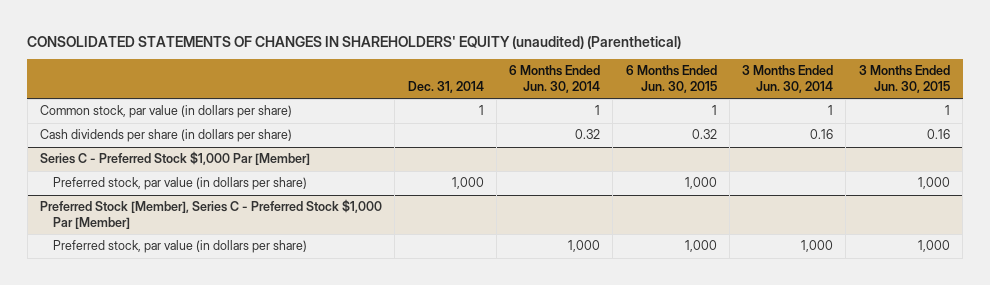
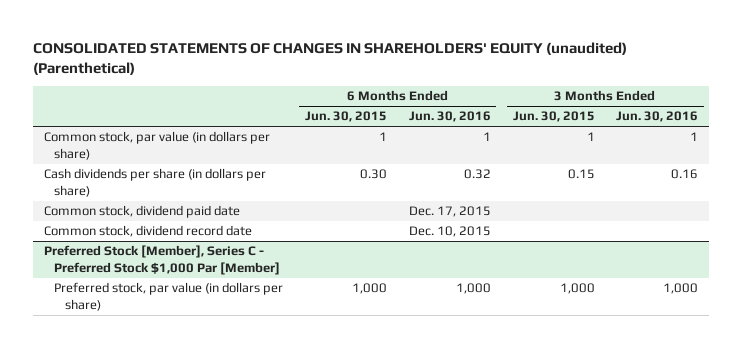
[407,81,484,94] Dec. 31, 2014 -> none
[509,65,601,94] 6 Months Ended Jun. 30, 2014 -> none
[742,65,834,94] 3 Months Ended Jun. 30, 2014 -> none
none -> [408,111,491,123] Jun. 30, 2016
none -> [616,111,699,123] Jun. 30, 2016
[40,151,311,166] Series C - Preferred Stock $1,000 Par [Member] -> none
[53,177,308,191] Preferred stock, par value (in dollars per share) -> none
[691,129,717,140] 0.32 -> [359,169,387,180] 0.30
[926,129,950,140] 0.16 -> [567,169,595,180] 0.15
none -> [43,205,240,219] Common stock, dividend paid date
none -> [43,225,252,238] Common stock, dividend record date

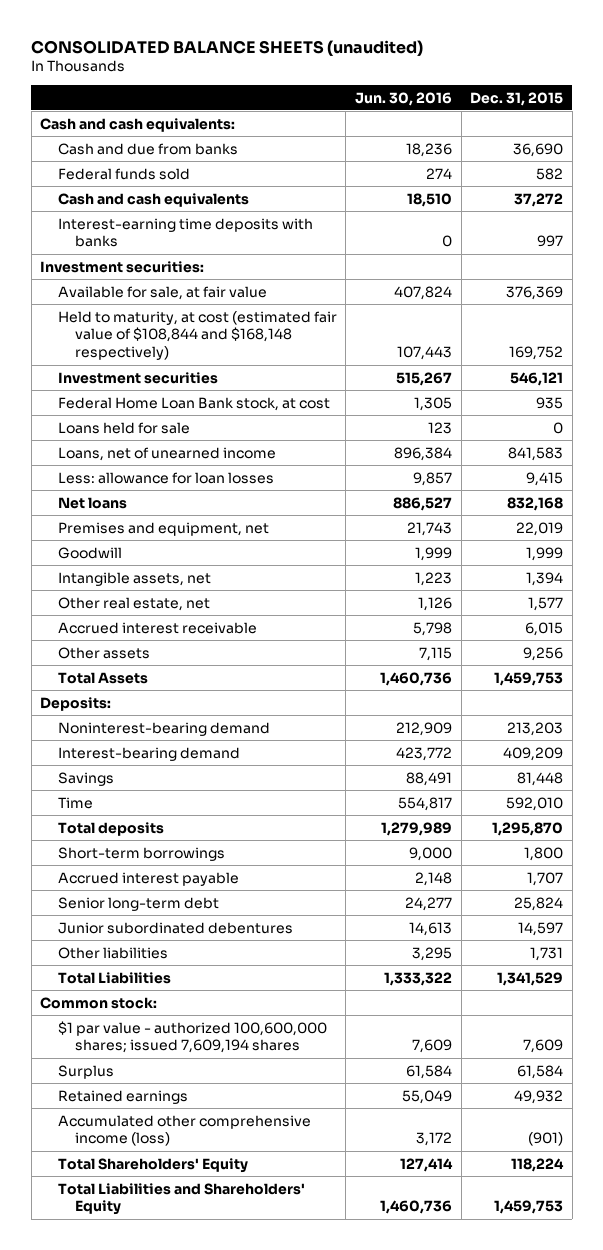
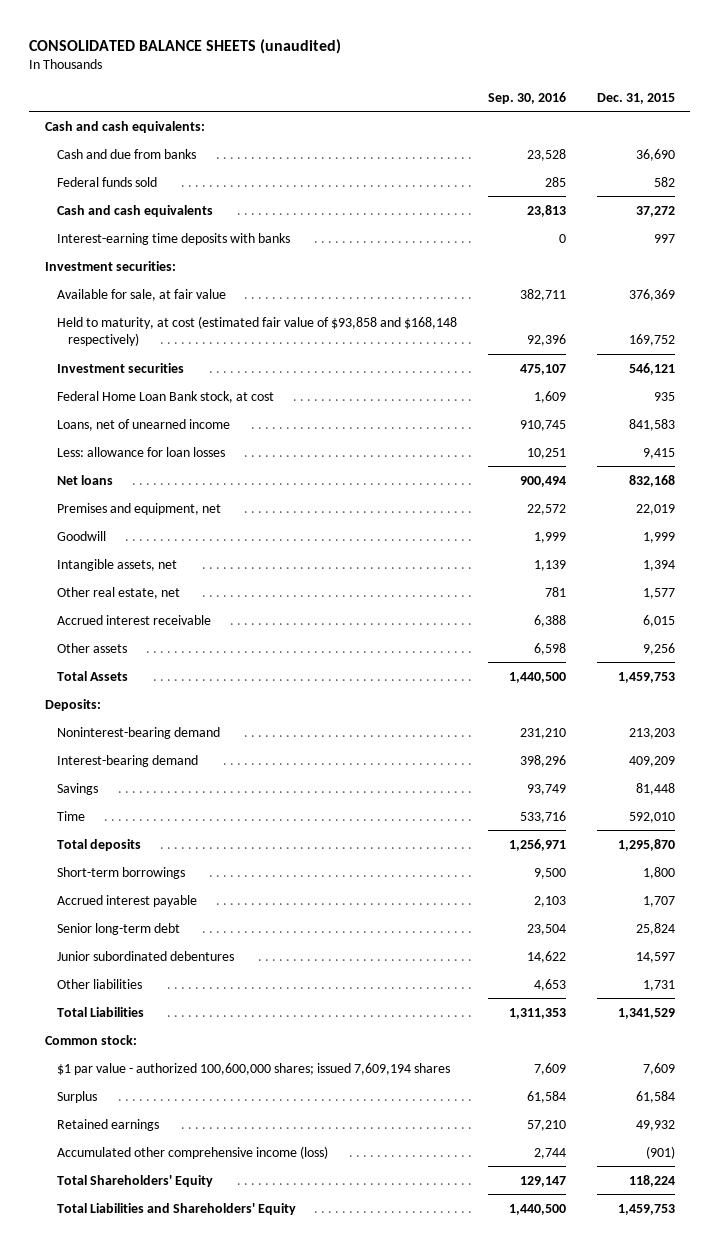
[355,91,453,106] Jun. 30, 2016 -> none
none -> [487,91,566,104] Sep. 30, 2016
[57,310,337,361] Held to maturity, at cost (estimated fair value of $108,844 and $168,148 respectively) -> [56,315,457,346] Held to maturity, at cost (estimated fair value of $93,858 and $168,148 respectively)
[57,421,190,434] Loans held for sale -> none

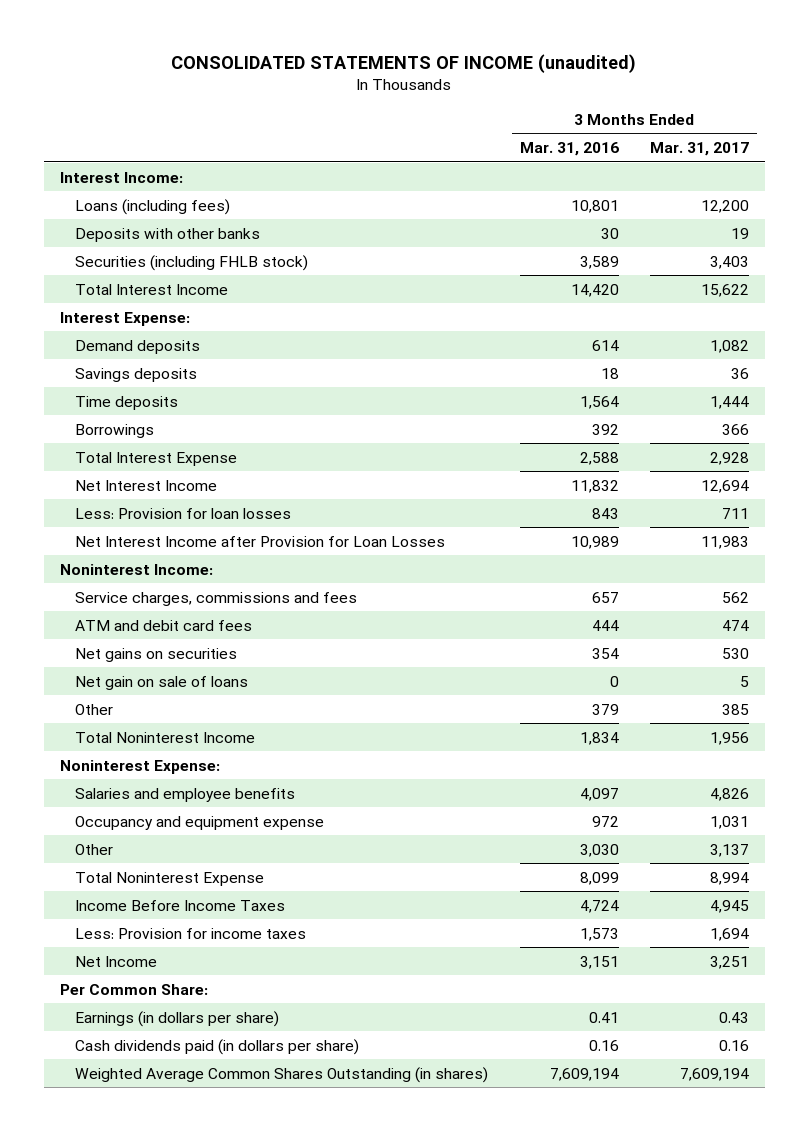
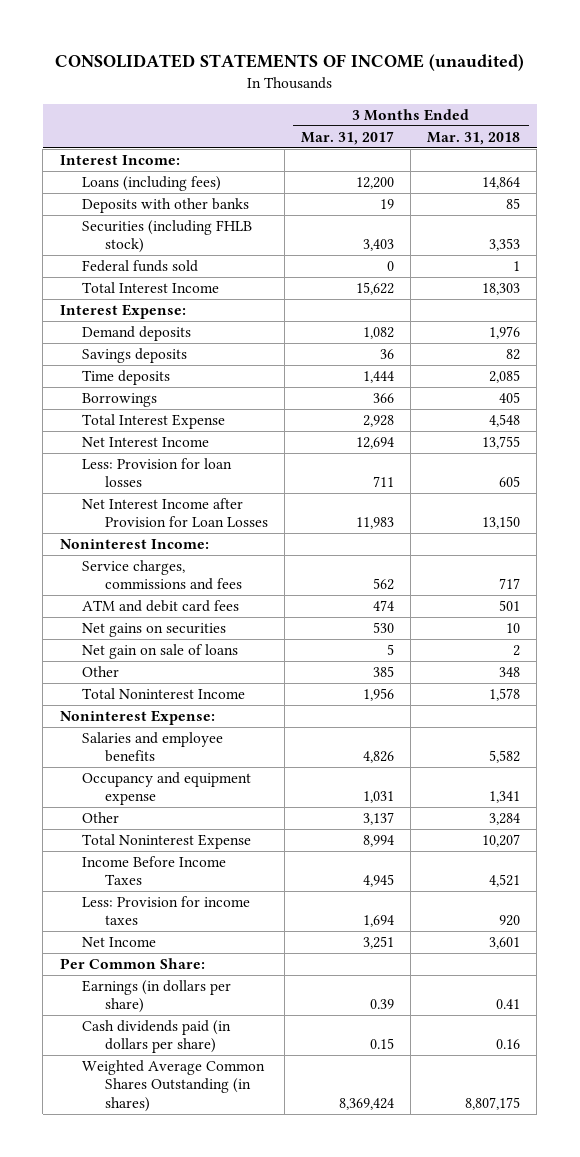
[519,142,619,157] Mar. 31, 2016 -> none
none -> [427,131,521,145] Mar. 31, 2018
none -> [82,260,199,273] Federal funds sold
[718,1011,749,1023] 0.43 -> [369,999,394,1010] 0.39
[718,1039,749,1051] 0.16 -> [369,1038,394,1050] 0.15
[679,1067,749,1081] 7,609,194 -> [338,1097,394,1110] 8,369,424

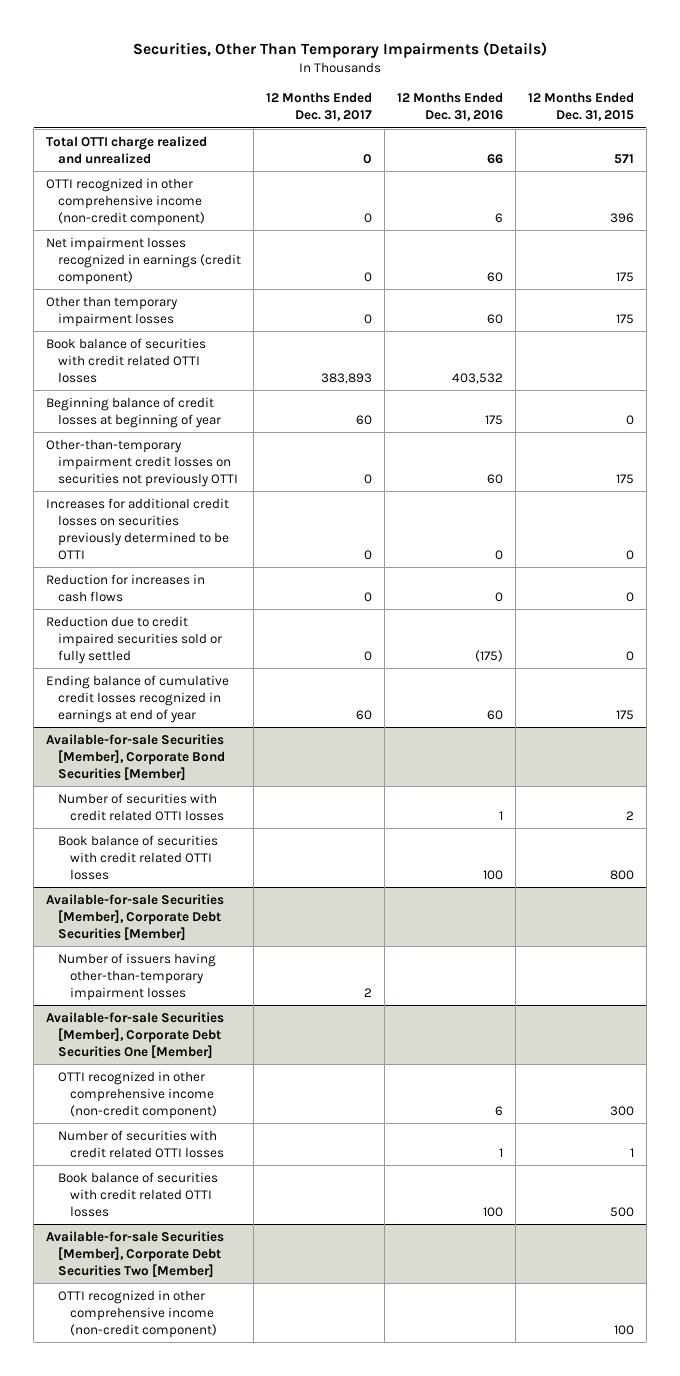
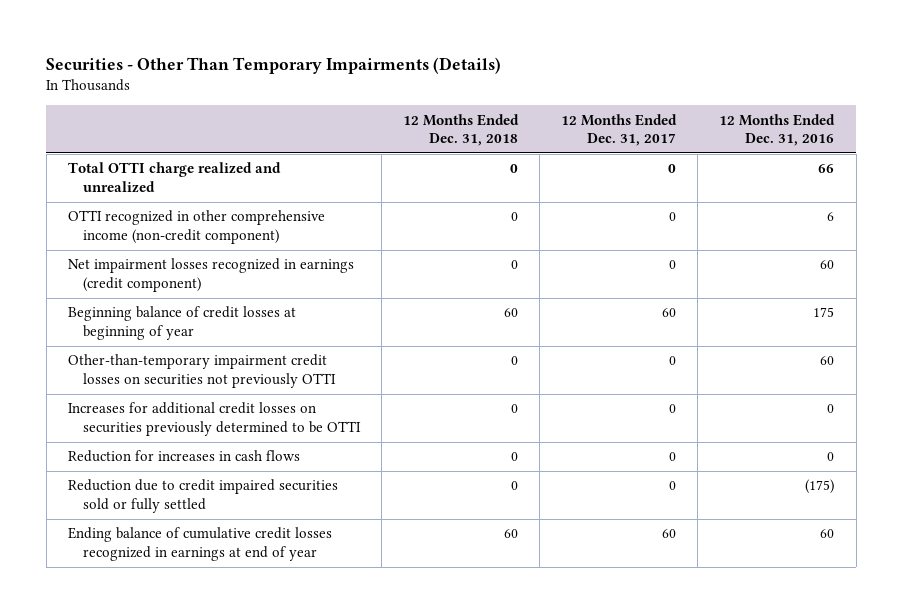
[133,42,548,59] Securities, Other Than Temporary Impairments (Details) -> [46,56,502,74] Securities - Other Than Temporary Impairments (Details)
[527,92,634,122] 12 Months Ended Dec. 31, 2015 -> none
none -> [402,113,519,147] 12 Months Ended Dec. 31, 2018
[46,295,179,327] Other than temporary impairment losses -> none
[46,337,207,383] Book balance of securities with credit related OTTI losses -> none
[46,733,226,780] Available-for-sale Securities [Member], Corporate Bond Securities [Member] -> none
[58,792,224,821] Number of securities with credit related OTTI losses -> none
[58,834,219,880] Book balance of securities with credit related OTTI losses -> none
[46,893,225,940] Available-for-sale Securities [Member], Corporate Debt Securities [Member] -> none
[58,952,217,1001] Number of issuers having other-than-temporary impairment losses -> none
[46,1011,225,1058] Available-for-sale Securities [Member], Corporate Debt Securities One [Member] -> none
[58,1070,217,1119] OTTI recognized in other comprehensive income (non-credit component) -> none
[58,1129,224,1158] Number of securities with credit related OTTI losses -> none
[58,1171,219,1217] Book balance of securities with credit related OTTI losses -> none
[46,1230,225,1277] Available-for-sale Securities [Member], Corporate Debt Securities Two [Member] -> none
[58,1289,217,1338] OTTI recognized in other comprehensive income (non-credit component) -> none

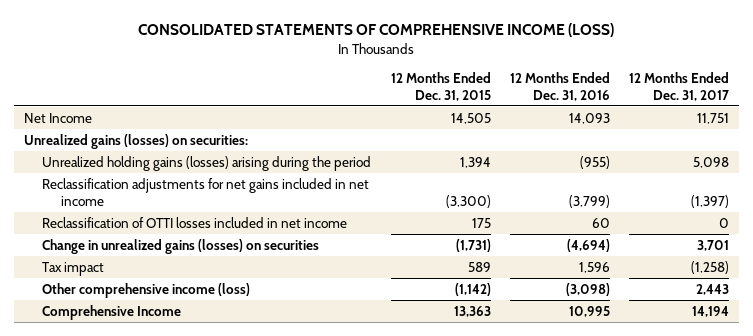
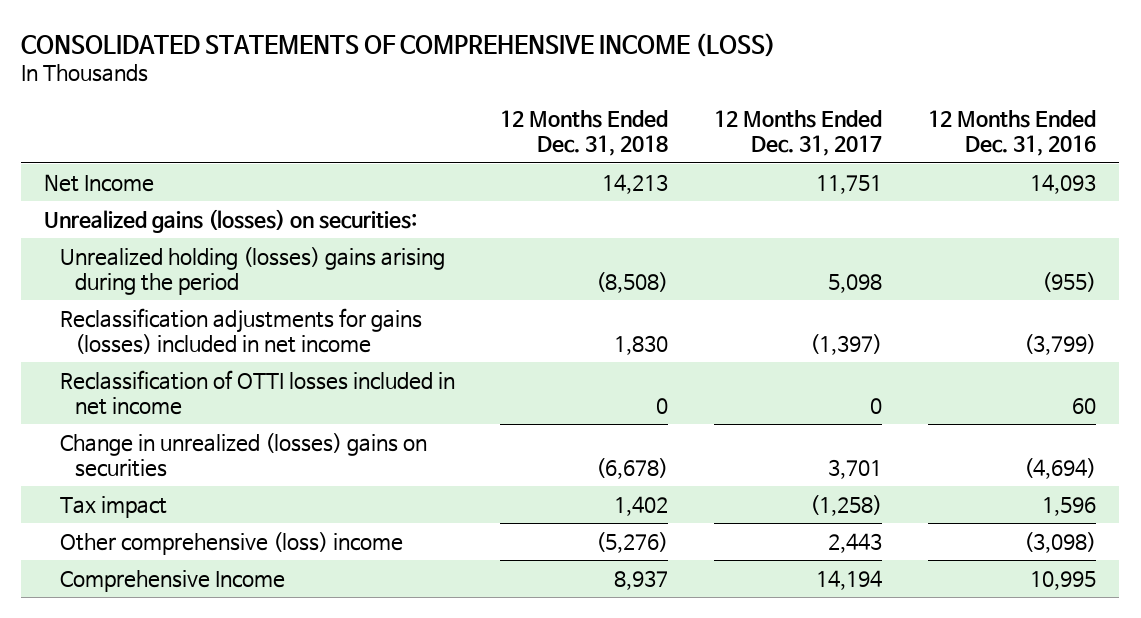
[390,71,491,101] 12 Months Ended Dec. 31, 2015 -> none
none -> [500,110,669,157] 12 Months Ended Dec. 31, 2018
[42,155,372,171] Unrealized holding gains (losses) arising during the period -> [59,246,445,295] Unrealized holding (losses) gains arising during the period
[42,177,370,206] Reclassification adjustments for net gains included in net income -> [59,307,422,354] Reclassification adjustments for gains (losses) included in net income
[42,238,320,254] Change in unrealized gains (losses) on securities -> [59,432,427,477] Change in unrealized (losses) gains on securities
[42,282,251,298] Other comprehensive income (loss) -> [59,531,403,555] Other comprehensive (loss) income

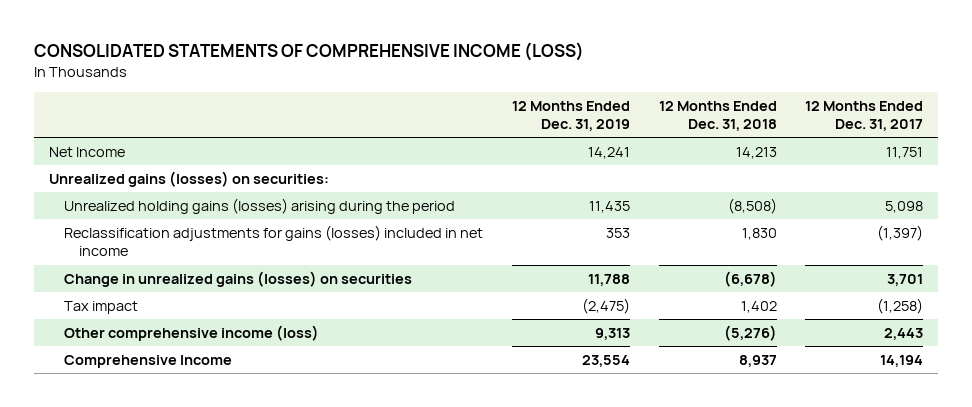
[928,110,1097,157] 12 Months Ended Dec. 31, 2016 -> none
none -> [511,100,630,132] 12 Months Ended Dec. 31, 2019
[59,246,445,295] Unrealized holding (losses) gains arising during the period -> [63,197,455,214] Unrealized holding gains (losses) arising during the period
[59,369,455,415] Reclassification of OTTI losses included in net income -> none
[59,432,427,477] Change in unrealized (losses) gains on securities -> [63,270,412,287] Change in unrealized gains (losses) on securities
[59,531,403,555] Other comprehensive (loss) income -> [63,324,319,341] Other comprehensive income (loss)

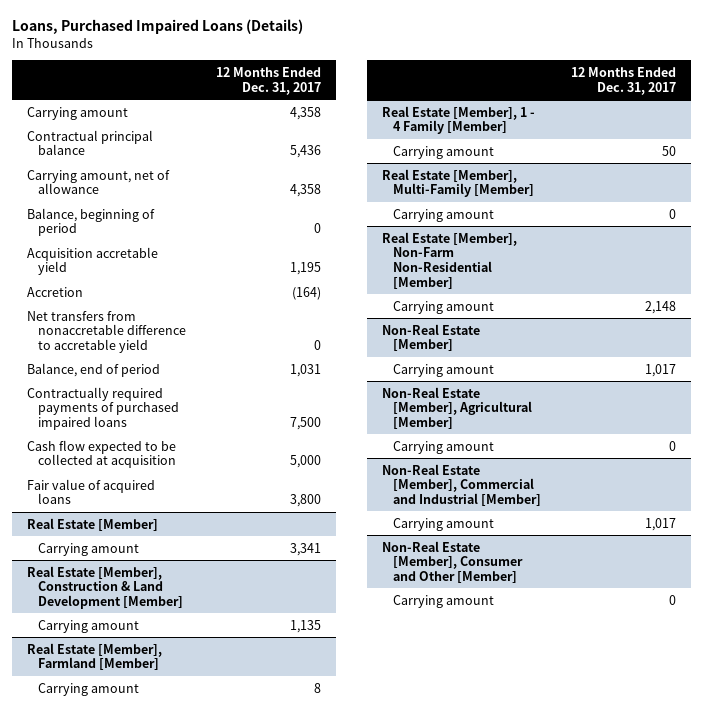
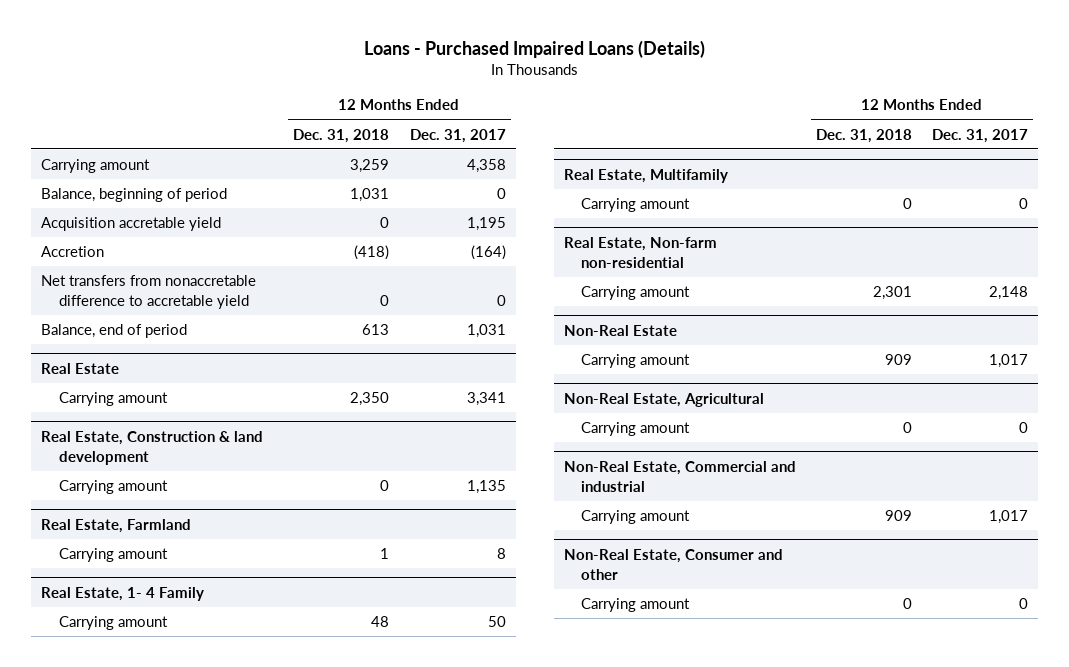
[12,19,304,35] Loans, Purchased Impaired Loans (Details) -> [363,39,705,58] Loans - Purchased Impaired Loans (Details)
none -> [293,128,390,143] Dec. 31, 2018
[27,129,154,156] Contractual principal balance -> none
[27,169,171,195] Carrying amount, net of allowance -> none
[27,386,180,430] Contractually required payments of purchased impaired loans -> none
[27,439,177,469] Cash flow expected to be collected at acquisition -> none
[27,478,156,505] Fair value of acquired loans -> none
[27,517,159,531] Real Estate [Member] -> [41,362,120,374] Real Estate
[27,565,184,609] Real Estate [Member], Construction & Land Development [Member] -> [41,430,264,465] Real Estate, Construction & land development
[27,642,163,671] Real Estate [Member], Farmland [Member] -> [41,518,192,533] Real Estate, Farmland
[382,105,536,135] Real Estate [Member], 1 - 4 Family [Member] -> [41,586,205,601] Real Estate, 1- 4 Family
[382,168,535,198] Real Estate [Member], Multi-Family [Member] -> none
none -> [563,168,728,183] Real Estate, Multifamily
[382,231,518,289] Real Estate [Member], Non-Farm Non-Residential [Member] -> [563,236,717,268] Real Estate, Non-farm non-residential
[382,323,481,352] Non-Real Estate [Member] -> [563,324,677,336] Non-Real Estate
[382,386,533,429] Non-Real Estate [Member], Agricultural [Member] -> [563,392,764,407] Non-Real Estate, Agricultural
[382,463,542,506] Non-Real Estate [Member], Commercial and Industrial [Member] -> [563,460,796,492] Non-Real Estate, Commercial and industrial
[382,540,524,583] Non-Real Estate [Member], Consumer and Other [Member] -> [563,548,783,580] Non-Real Estate, Consumer and other

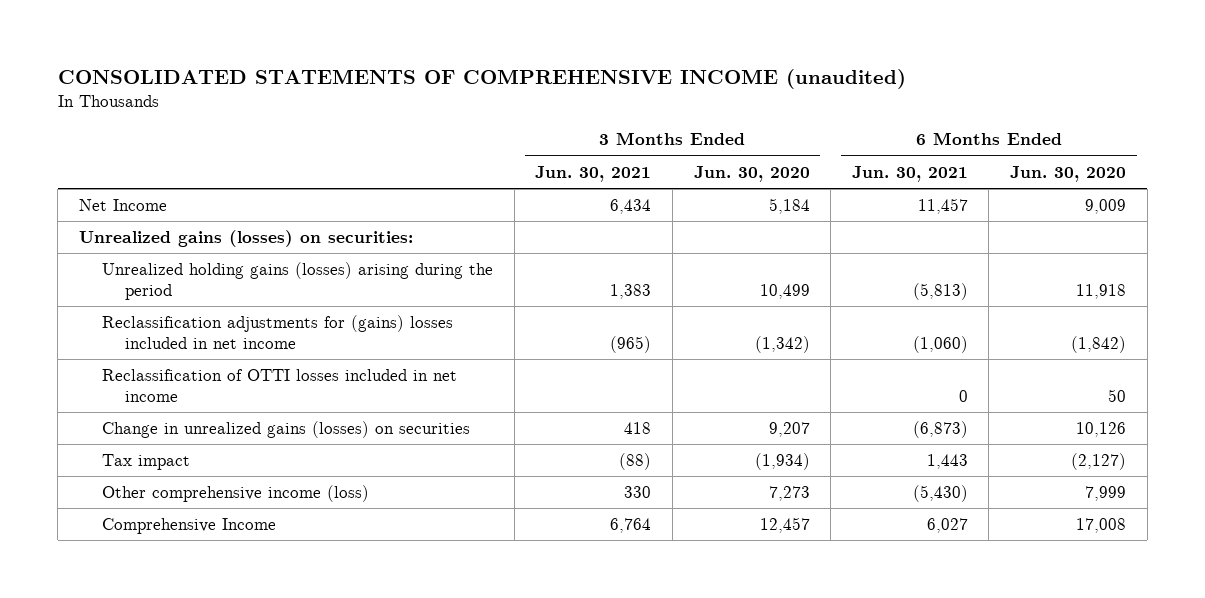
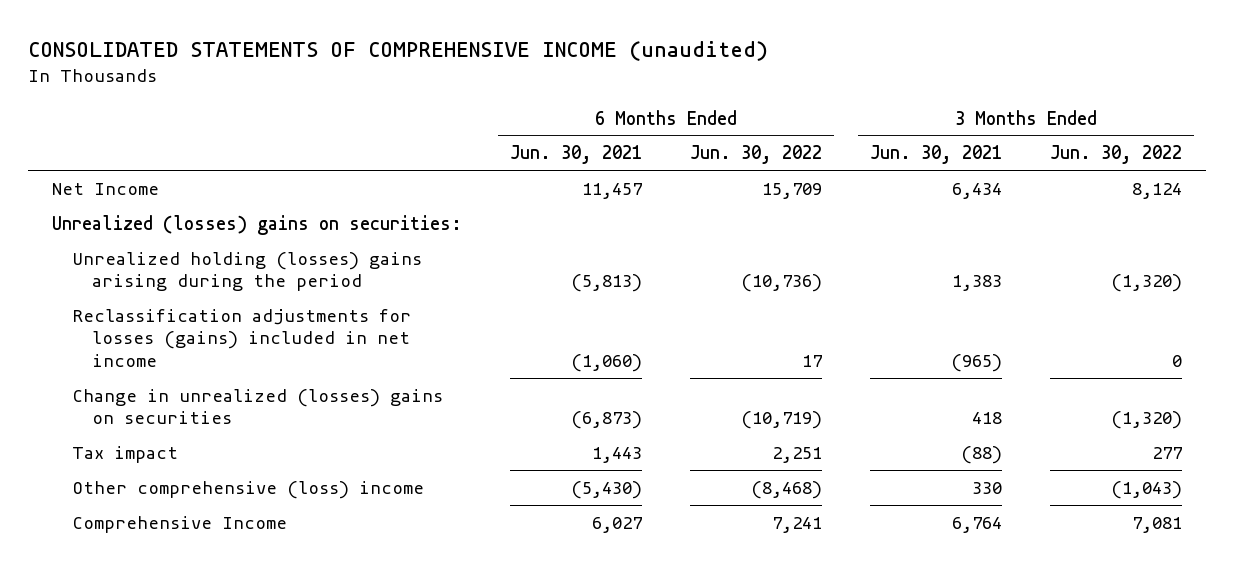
[693,165,810,182] Jun. 30, 2020 -> none
[1010,165,1127,182] Jun. 30, 2020 -> none
none -> [690,145,823,165] Jun. 30, 2022
none -> [1050,145,1183,165] Jun. 30, 2022
[102,369,458,402] Reclassification of OTTI losses included in net income -> none
[78,230,413,248] Unrealized gains (losses) on securities: -> [52,214,463,235] Unrealized (losses) gains on securities:
[102,262,494,300] Unrealized holding gains (losses) arising during the period -> [72,251,423,292] Unrealized holding (losses) gains arising during the period
[102,315,454,349] Reclassification adjustments for (gains) losses included in net income -> [72,308,412,367] Reclassification adjustments for losses (gains) included in net income
[102,421,471,439] Change in unrealized gains (losses) on securities -> [72,388,444,425] Change in unrealized (losses) gains on securities
[102,485,370,503] Other comprehensive income (loss) -> [72,480,425,499] Other comprehensive (loss) income

